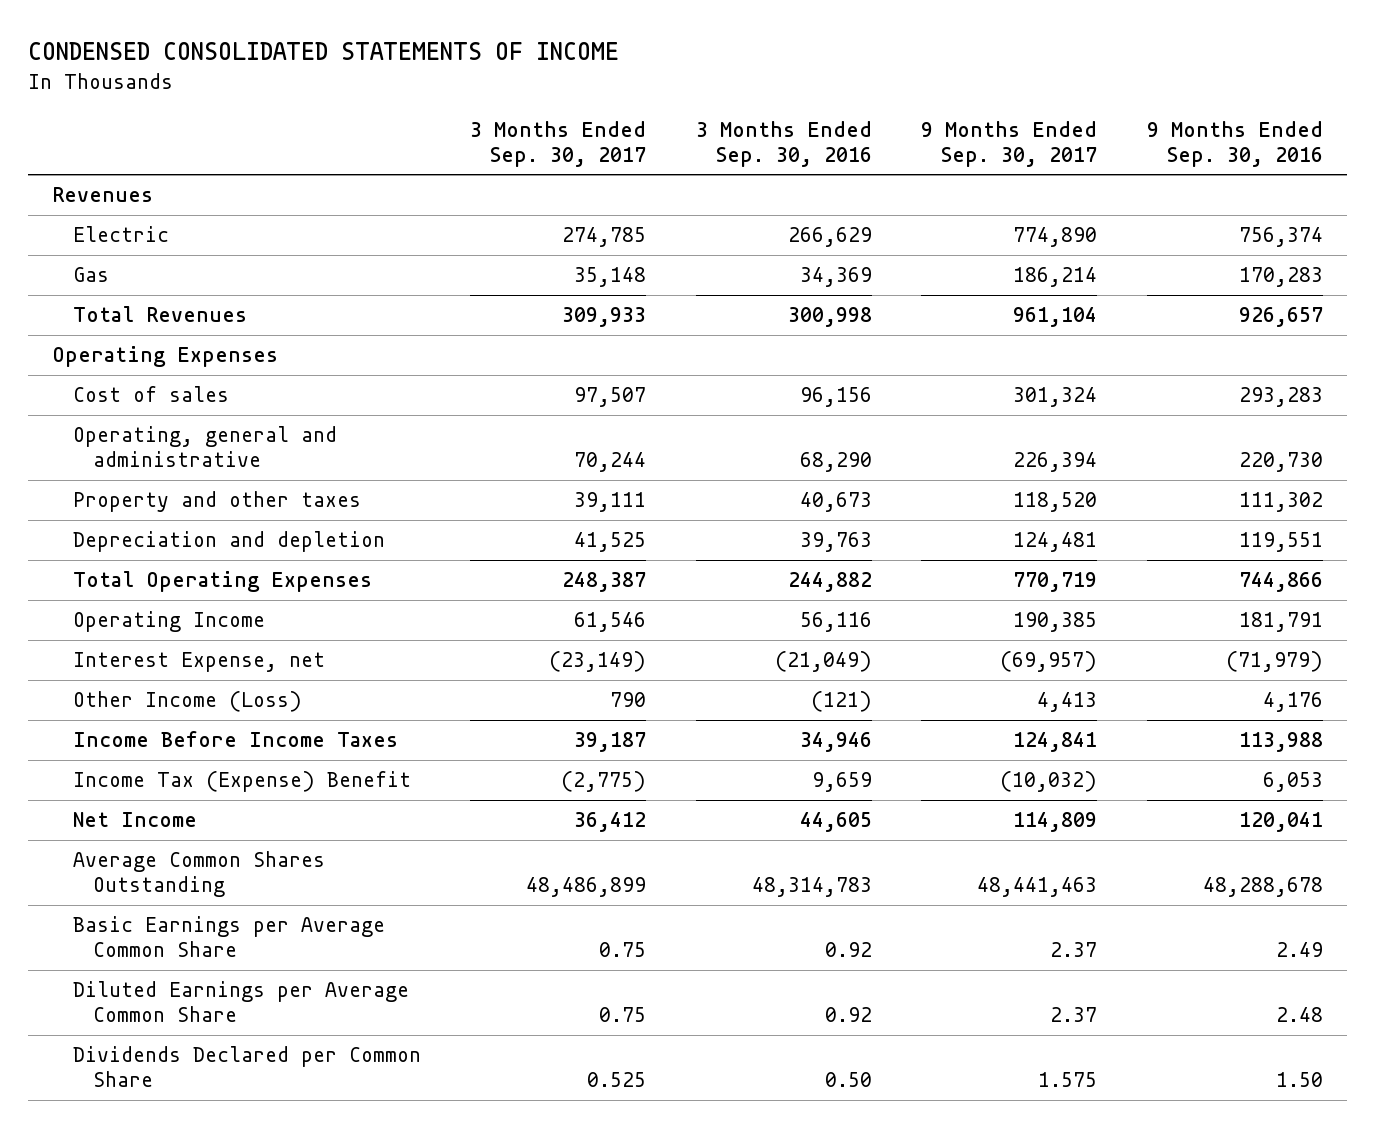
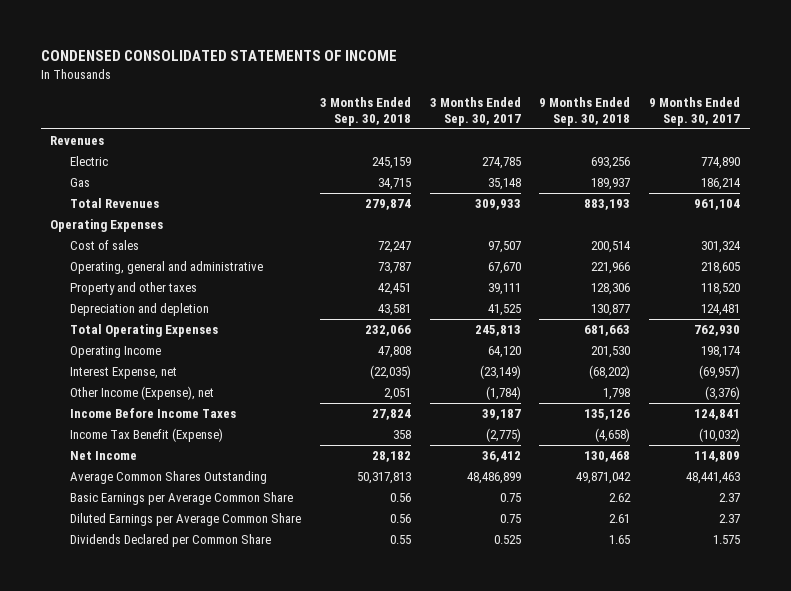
[695,120,872,167] 3 Months Ended Sep. 30, 2016 -> none
[1146,120,1323,167] 9 Months Ended Sep. 30, 2016 -> none
none -> [319,96,411,126] 3 Months Ended Sep. 30, 2018
none -> [539,96,631,126] 9 Months Ended Sep. 30, 2018
[574,452,647,473] 70,244 -> [487,262,521,275] 67,670
[1013,452,1098,473] 226,394 -> [701,262,741,275] 218,605
[562,572,647,593] 248,387 -> [474,325,521,337] 245,813
[1013,572,1098,593] 770,719 -> [694,325,741,337] 762,930
[574,612,647,633] 61,546 -> [487,346,521,359] 64,120
[1013,612,1098,633] 190,385 -> [701,346,742,359] 198,174
[72,691,302,713] Other Income (Loss) -> [69,386,214,401] Other Income (Expense), net
[610,692,647,708] 790 -> [485,386,521,401] (1,784)
[1037,692,1098,713] 4,413 -> [705,386,741,401] (3,376)
[72,771,411,793] Income Tax (Expense) Benefit -> [69,428,223,443] Income Tax Benefit (Expense)

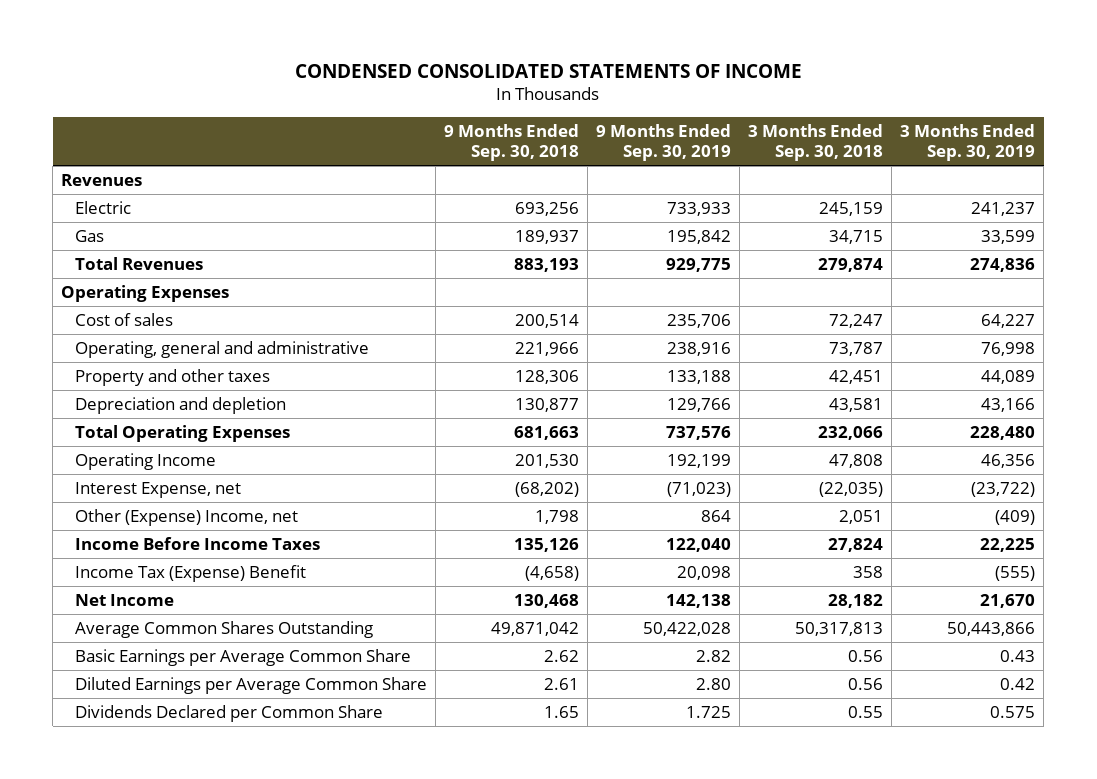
[429,96,521,126] 3 Months Ended Sep. 30, 2017 -> none
[649,96,741,126] 9 Months Ended Sep. 30, 2017 -> none
none -> [596,123,732,161] 9 Months Ended Sep. 30, 2019
none -> [900,123,1036,161] 3 Months Ended Sep. 30, 2019
[69,386,214,401] Other Income (Expense), net -> [74,508,298,526] Other (Expense) Income, net
[69,428,223,443] Income Tax Benefit (Expense) -> [74,564,306,582] Income Tax (Expense) Benefit

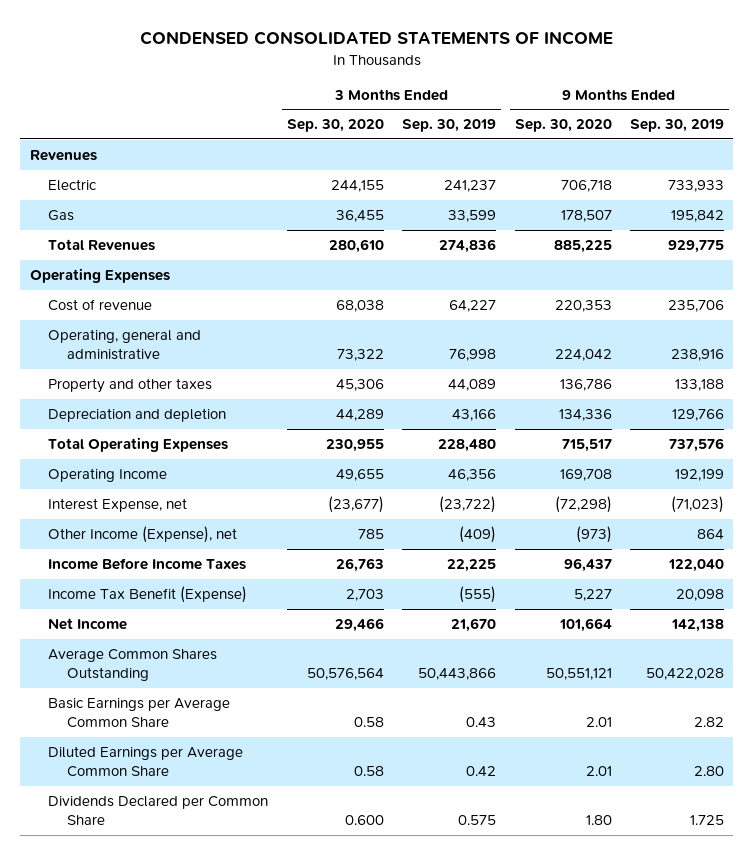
[443,123,579,161] 9 Months Ended Sep. 30, 2018 -> none
[748,123,884,161] 3 Months Ended Sep. 30, 2018 -> none
none -> [286,119,384,133] Sep. 30, 2020
none -> [514,119,612,133] Sep. 30, 2020
[74,312,173,326] Cost of sales -> [48,298,153,311] Cost of revenue
[74,508,298,526] Other (Expense) Income, net -> [48,525,238,543] Other Income (Expense), net
[74,564,306,582] Income Tax (Expense) Benefit -> [48,585,248,603] Income Tax Benefit (Expense)

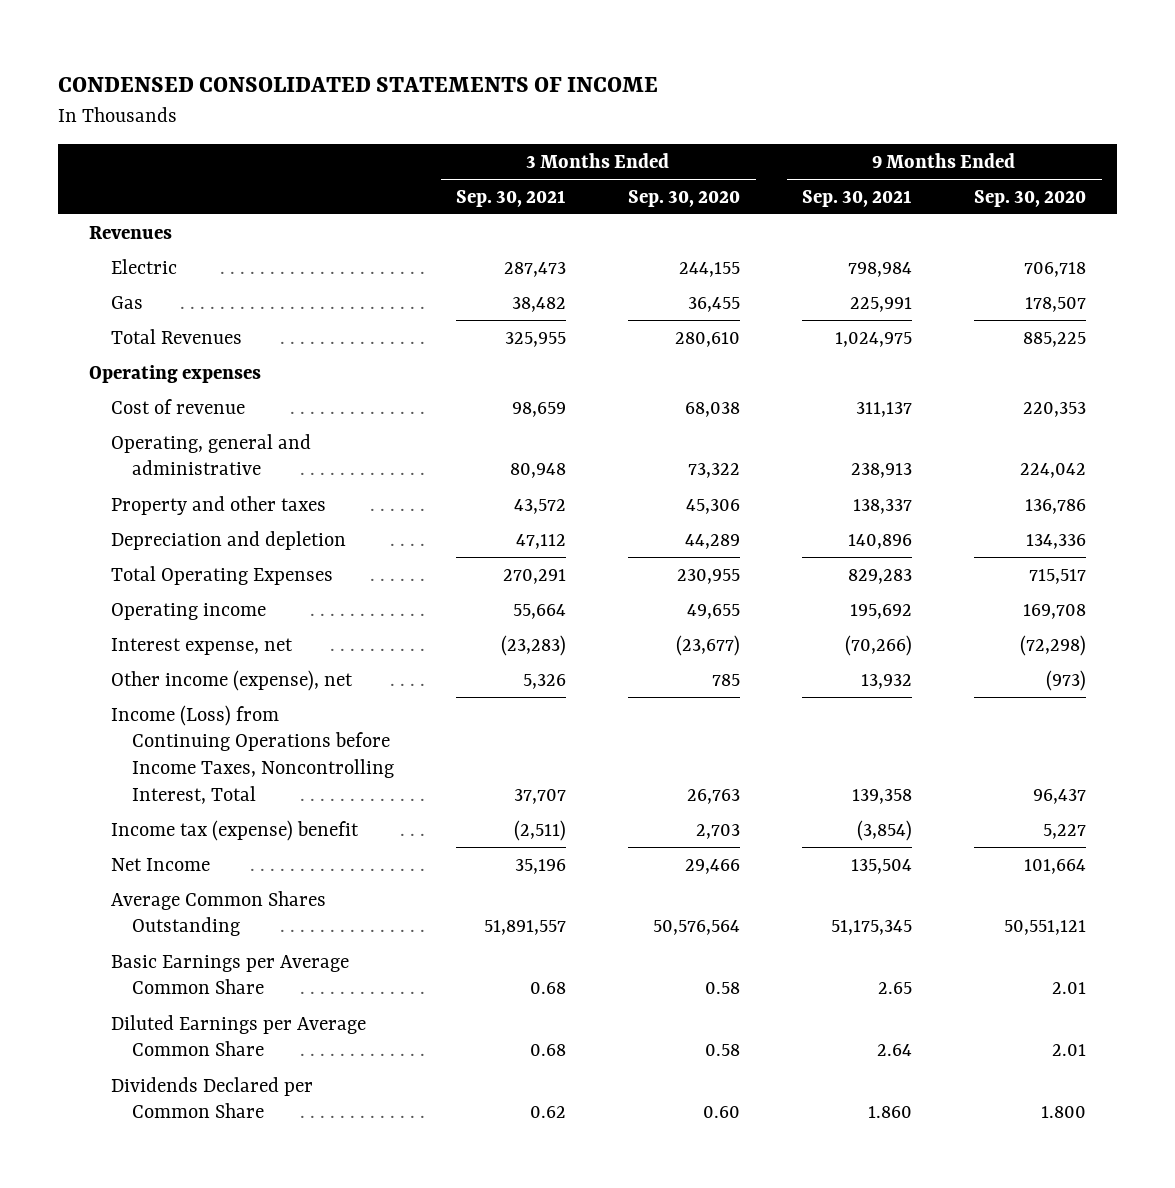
[402,119,497,133] Sep. 30, 2019 -> none
[630,119,725,133] Sep. 30, 2019 -> none
none -> [456,189,567,207] Sep. 30, 2021
none -> [802,189,913,207] Sep. 30, 2021
[29,267,170,283] Operating Expenses -> [88,364,261,383] Operating expenses
[48,467,168,482] Operating Income -> [110,602,266,620] Operating income
[48,497,188,512] Interest Expense, net -> [110,637,293,655] Interest expense, net
[48,525,238,543] Other Income (Expense), net -> [110,669,353,691] Other income (expense), net
[48,557,247,570] Income Before Income Taxes -> [110,704,395,804] Income (Loss) from Continuing Operations before Income Taxes, Noncontrolling Interest, Total
[48,585,248,603] Income Tax Benefit (Expense) -> [110,819,359,841] Income tax (expense) benefit
[344,815,384,826] 0.600 -> [703,1106,741,1119] 0.60
[585,815,612,826] 1.80 -> [1041,1106,1087,1119] 1.800

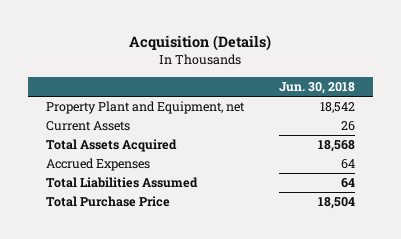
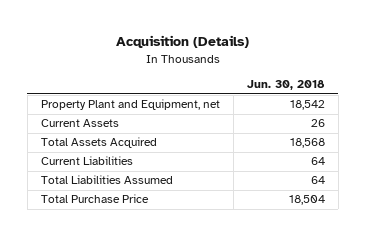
[45,158,150,172] Accrued Expenses -> [40,156,133,166] Current Liabilities

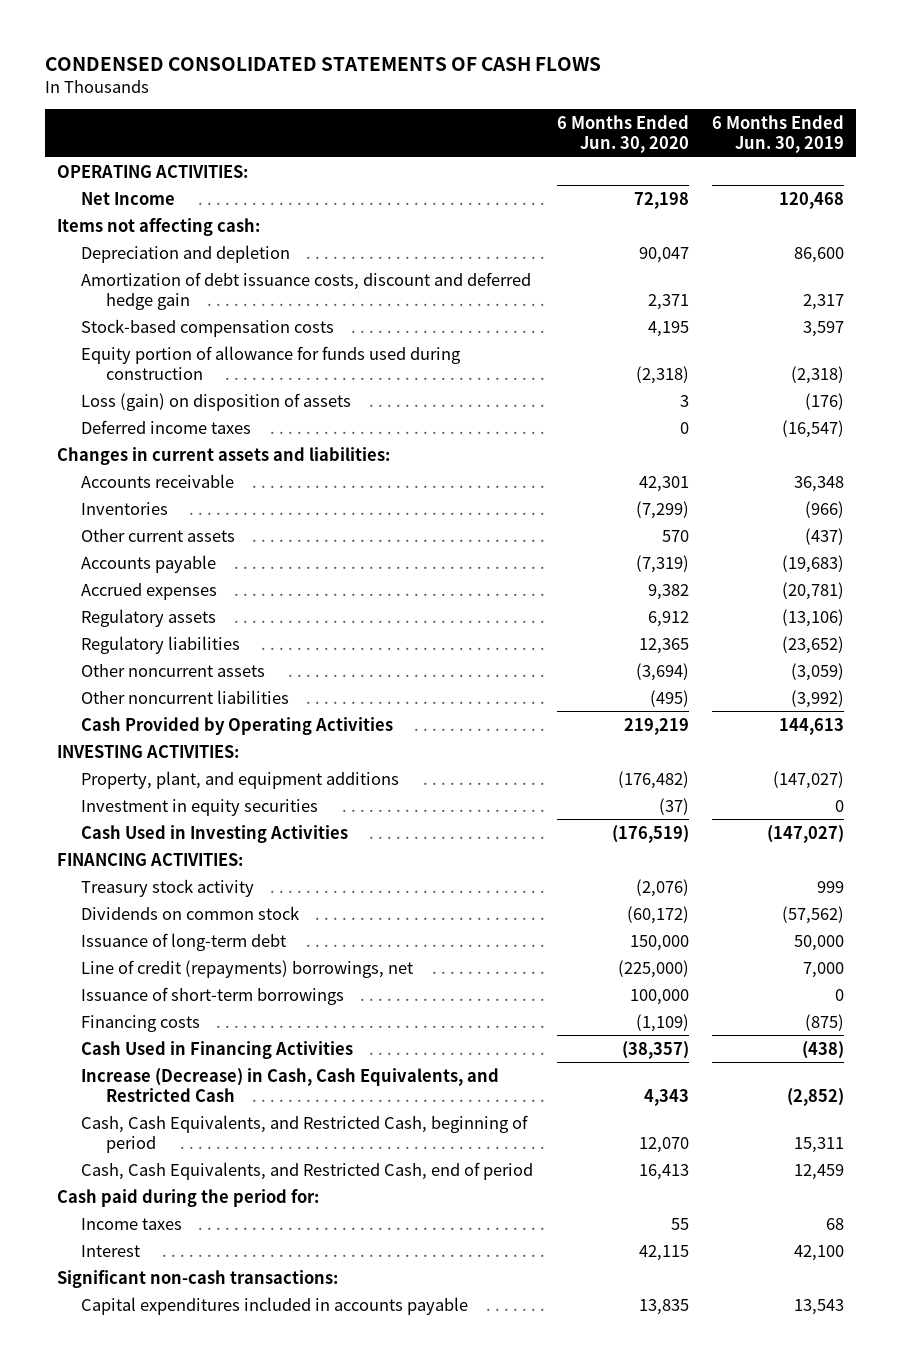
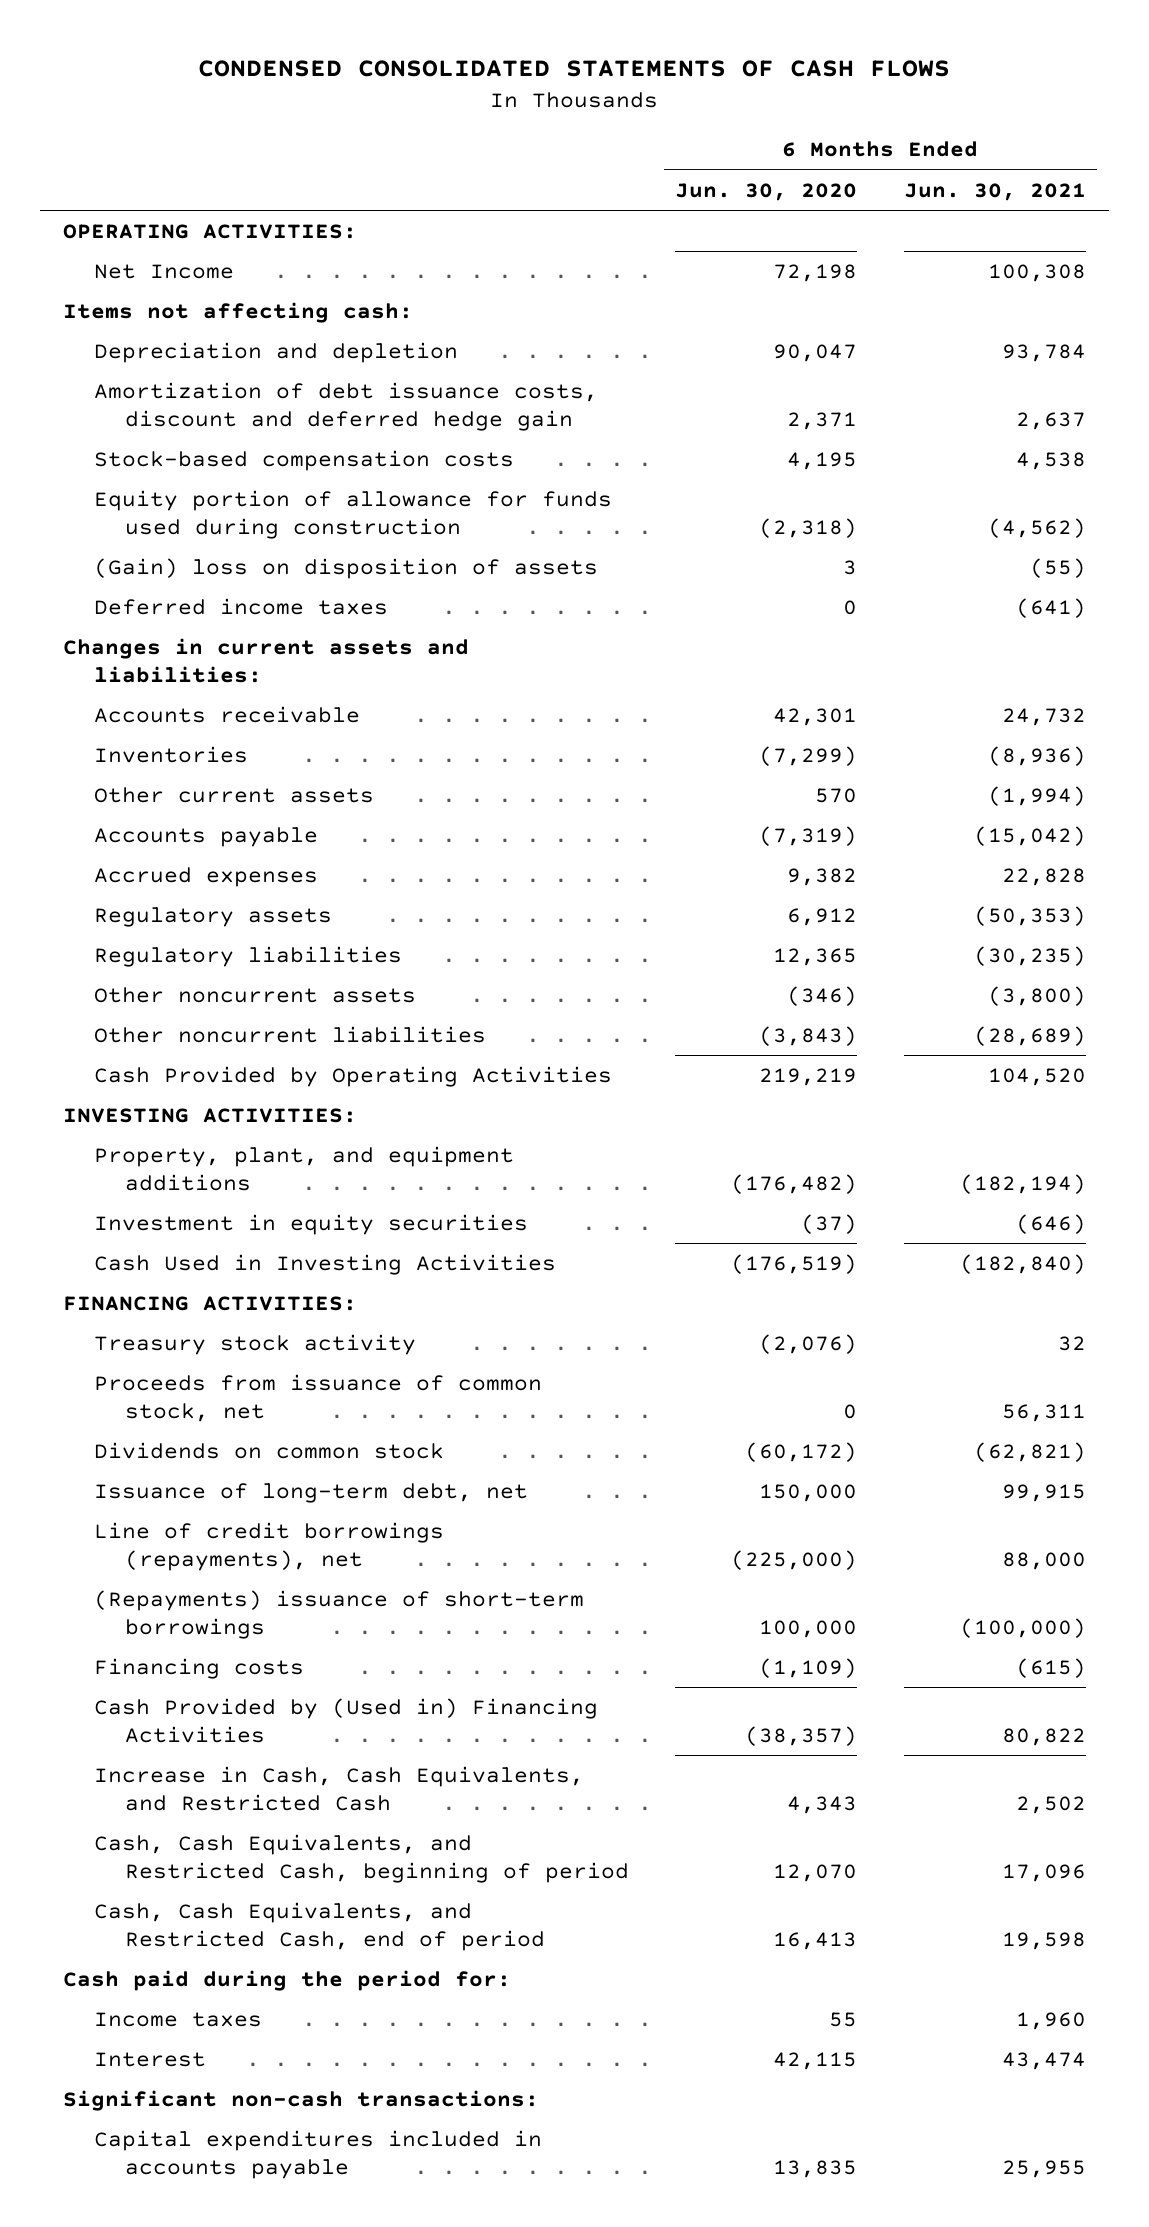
[712,114,845,154] 6 Months Ended Jun. 30, 2019 -> none
none -> [903,182,1086,201] Jun. 30, 2021
[81,392,352,411] Loss (gain) on disposition of assets -> [93,558,598,580] (Gain) loss on disposition of assets
[635,662,689,681] (3,694) -> [787,986,858,1007] (346)
[649,689,689,707] (495) -> [759,1026,858,1047] (3,843)
none -> [93,1374,542,1422] Proceeds from issuance of common stock, net
[81,932,287,951] Issuance of long-term debt -> [93,1483,528,1504] Issuance of long-term debt, net
[81,959,414,978] Line of credit (repayments) borrowings, net -> [93,1522,444,1571] Line of credit borrowings (repayments), net
[81,986,345,1005] Issuance of short-term borrowings -> [93,1590,584,1639] (Repayments) issuance of short-term borrowings
[81,1040,354,1059] Cash Used in Financing Activities -> [93,1698,598,1743] Cash Provided by (Used in) Financing Activities
[81,1067,500,1102] Increase (Decrease) in Cash, Cash Equivalents, and Restricted Cash -> [93,1766,584,1811] Increase in Cash, Cash Equivalents, and Restricted Cash

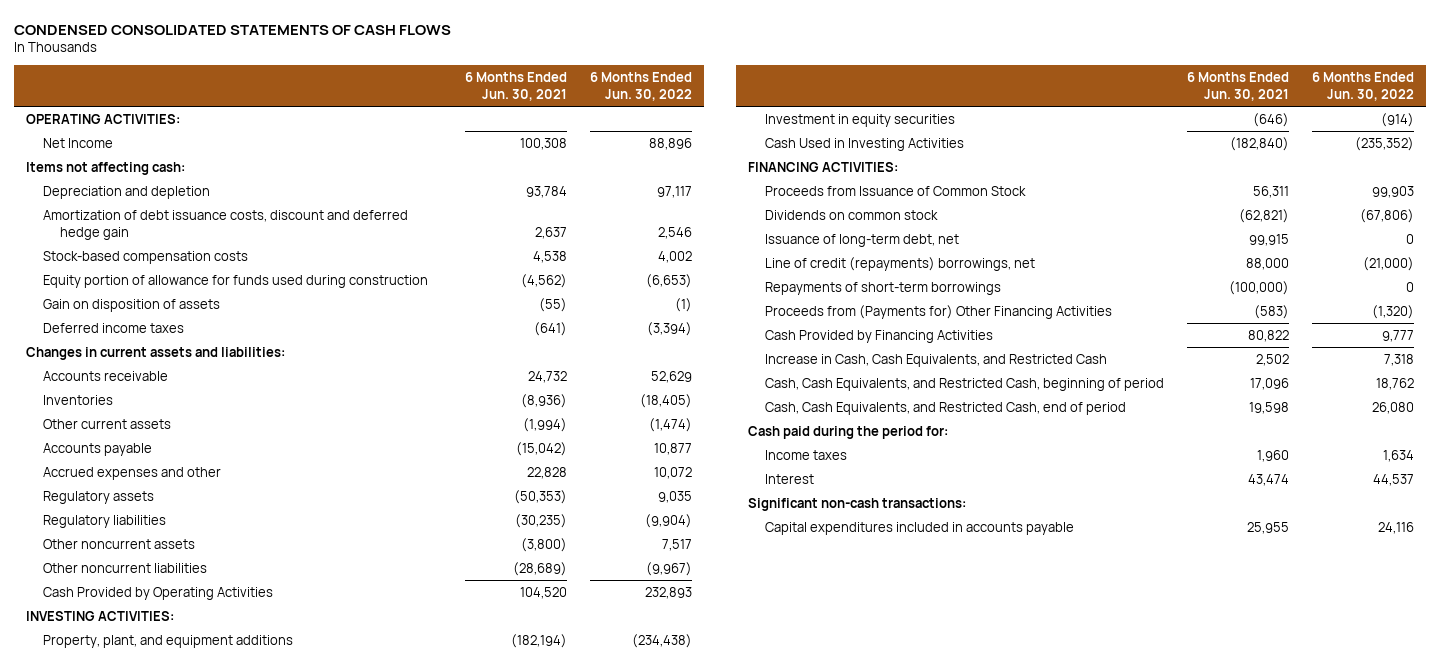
[675,182,858,201] Jun. 30, 2020 -> none
none -> [590,72,693,102] 6 Months Ended Jun. 30, 2022
[93,558,598,580] (Gain) loss on disposition of assets -> [42,298,220,312] Gain on disposition of assets
[93,867,318,888] Accrued expenses -> [42,466,221,480] Accrued expenses and other
[93,1334,416,1356] Treasury stock activity -> none
[93,1374,542,1422] Proceeds from issuance of common stock, net -> [765,185,1027,196] Proceeds from Issuance of Common Stock
[93,1658,304,1680] Financing costs -> none
[93,1522,444,1571] Line of credit borrowings (repayments), net -> [765,256,1036,271] Line of credit (repayments) borrowings, net
[93,1590,584,1639] (Repayments) issuance of short-term borrowings -> [765,281,1002,295] Repayments of short-term borrowings
none -> [765,304,1113,319] Proceeds from (Payments for) Other Financing Activities
[93,1698,598,1743] Cash Provided by (Used in) Financing Activities -> [765,329,994,343] Cash Provided by Financing Activities

